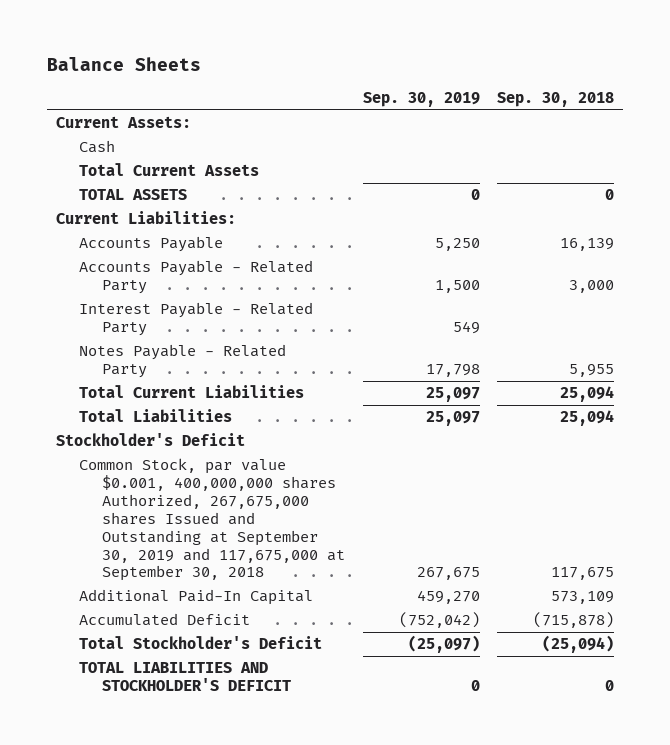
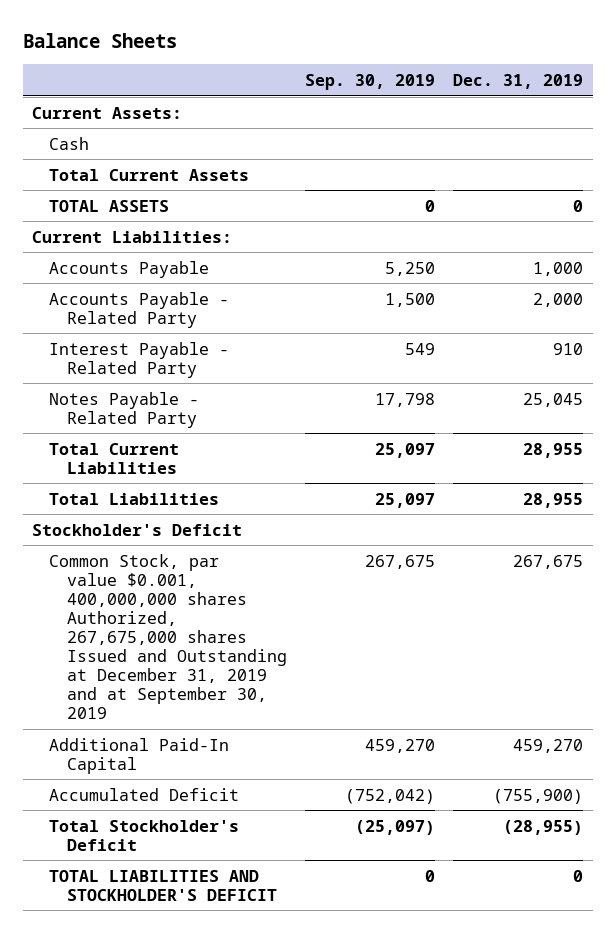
[497,92,615,108] Sep. 30, 2018 -> none
none -> [453,73,584,89] Dec. 31, 2019
[78,458,346,582] Common Stock, par value $0.001, 400,000,000 shares Authorized, 267,675,000 shares Issued and Outstanding at September 30, 2019 and 117,675,000 at September 30, 2018 -> [49,553,288,719] Common Stock, par value $0.001, 400,000,000 shares Authorized, 267,675,000 shares Issued and Outstanding at December 31, 2019 and at September 30, 2019

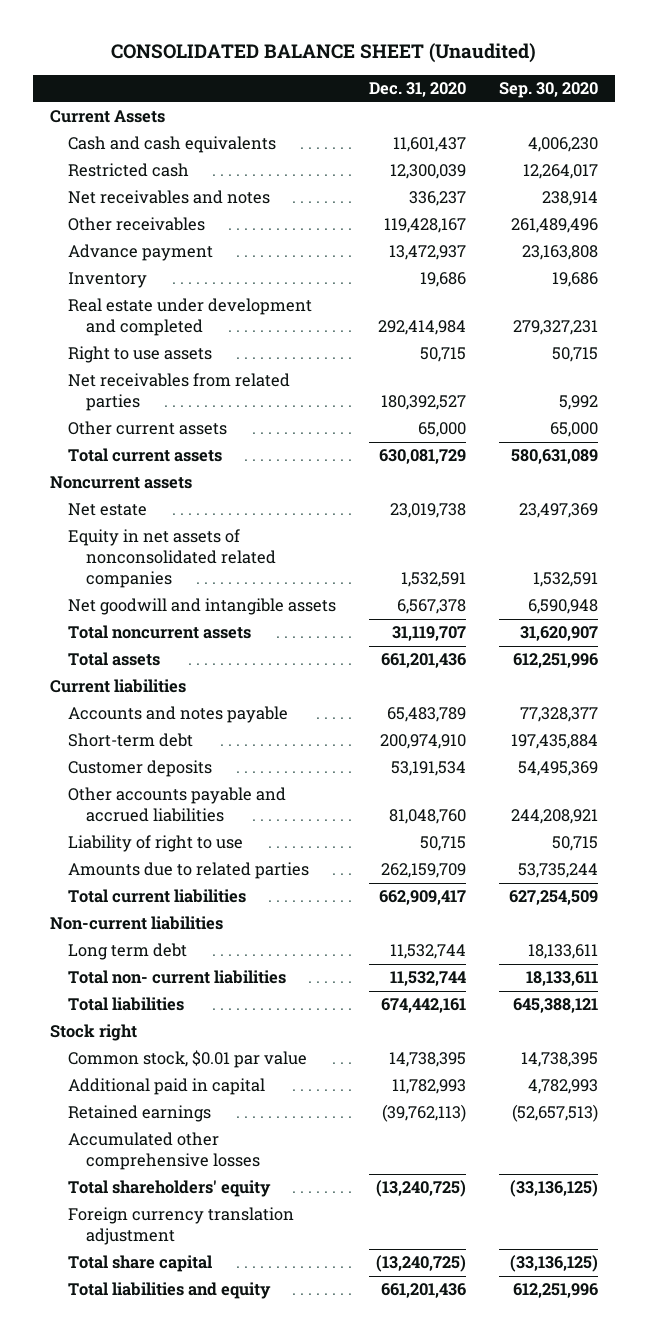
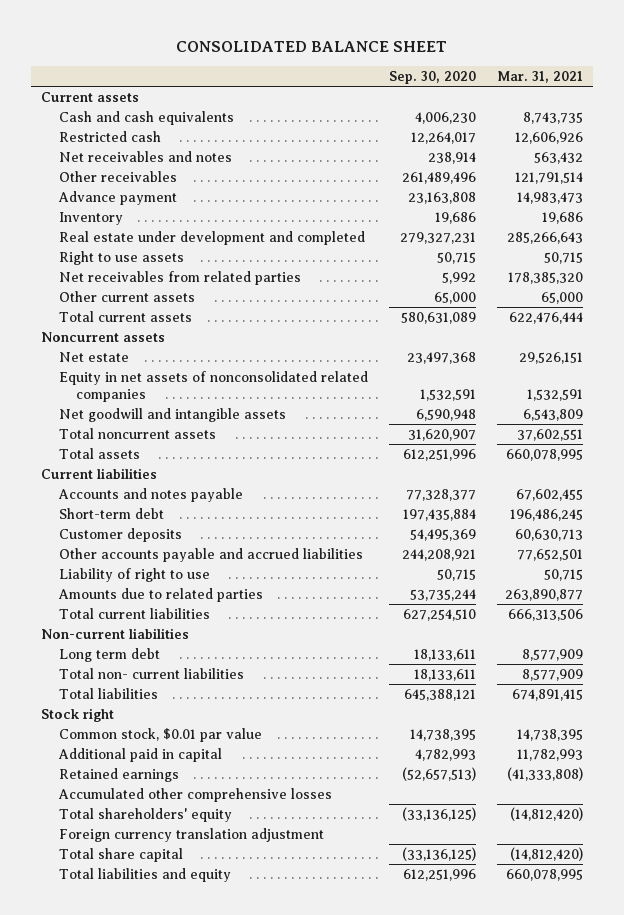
[110,43,536,64] CONSOLIDATED BALANCE SHEET (Unaudited) -> [176,41,448,53] CONSOLIDATED BALANCE SHEET
[368,82,466,98] Dec. 31, 2020 -> none
none -> [496,71,583,84] Mar. 31, 2021
[49,110,165,124] Current Assets -> [41,91,140,102] Current assets
[518,503,598,519] 23,497,369 -> [406,351,476,364] 23,497,368
[508,890,598,906] 627,254,509 -> [402,608,476,621] 627,254,510

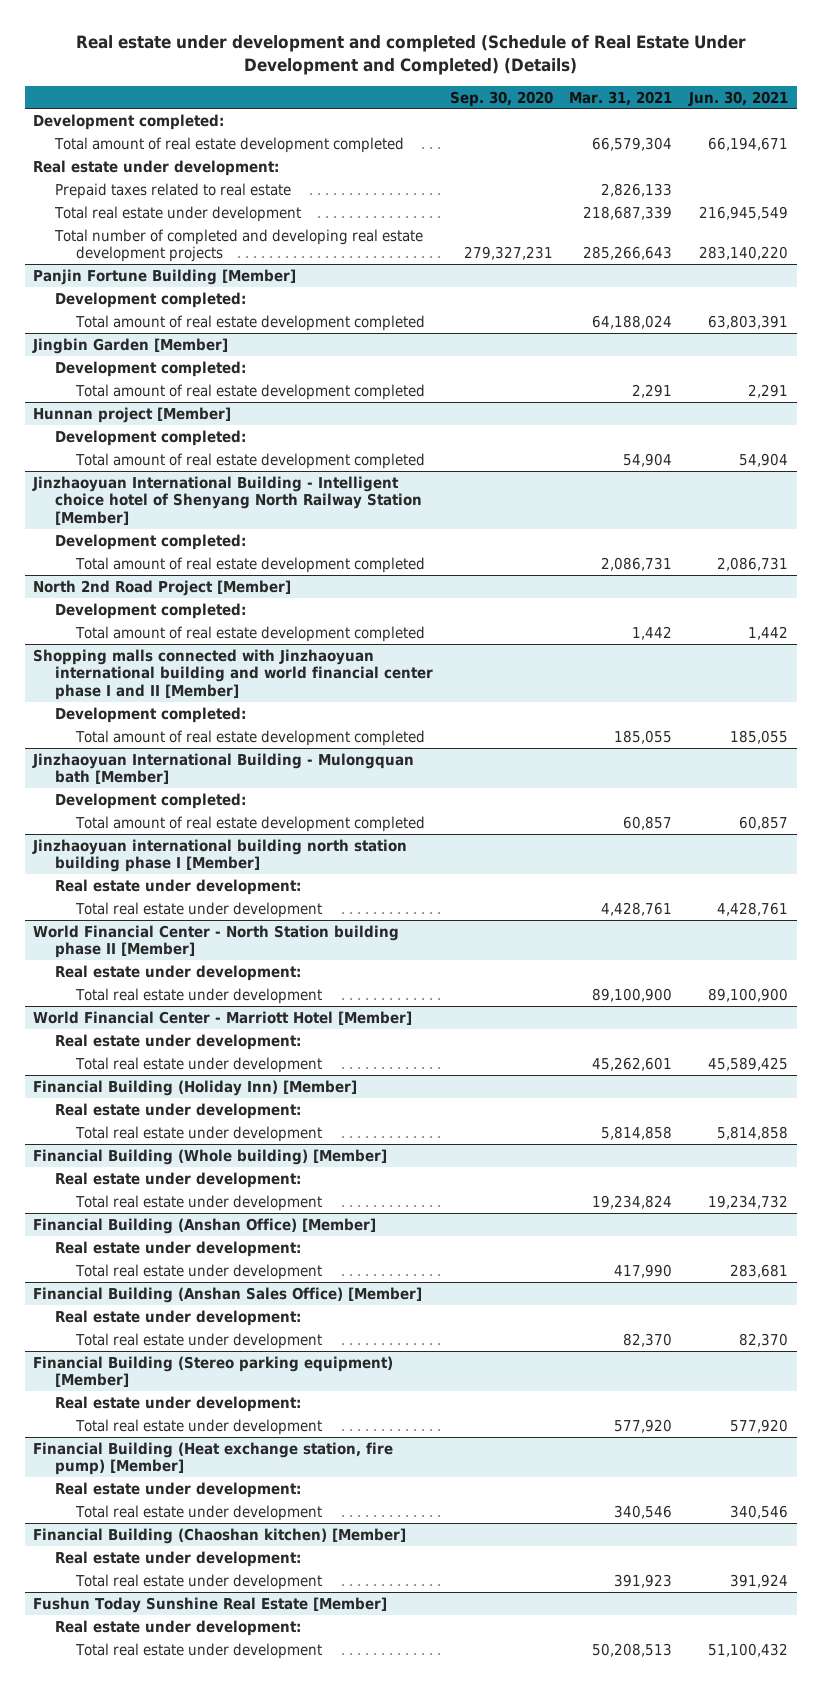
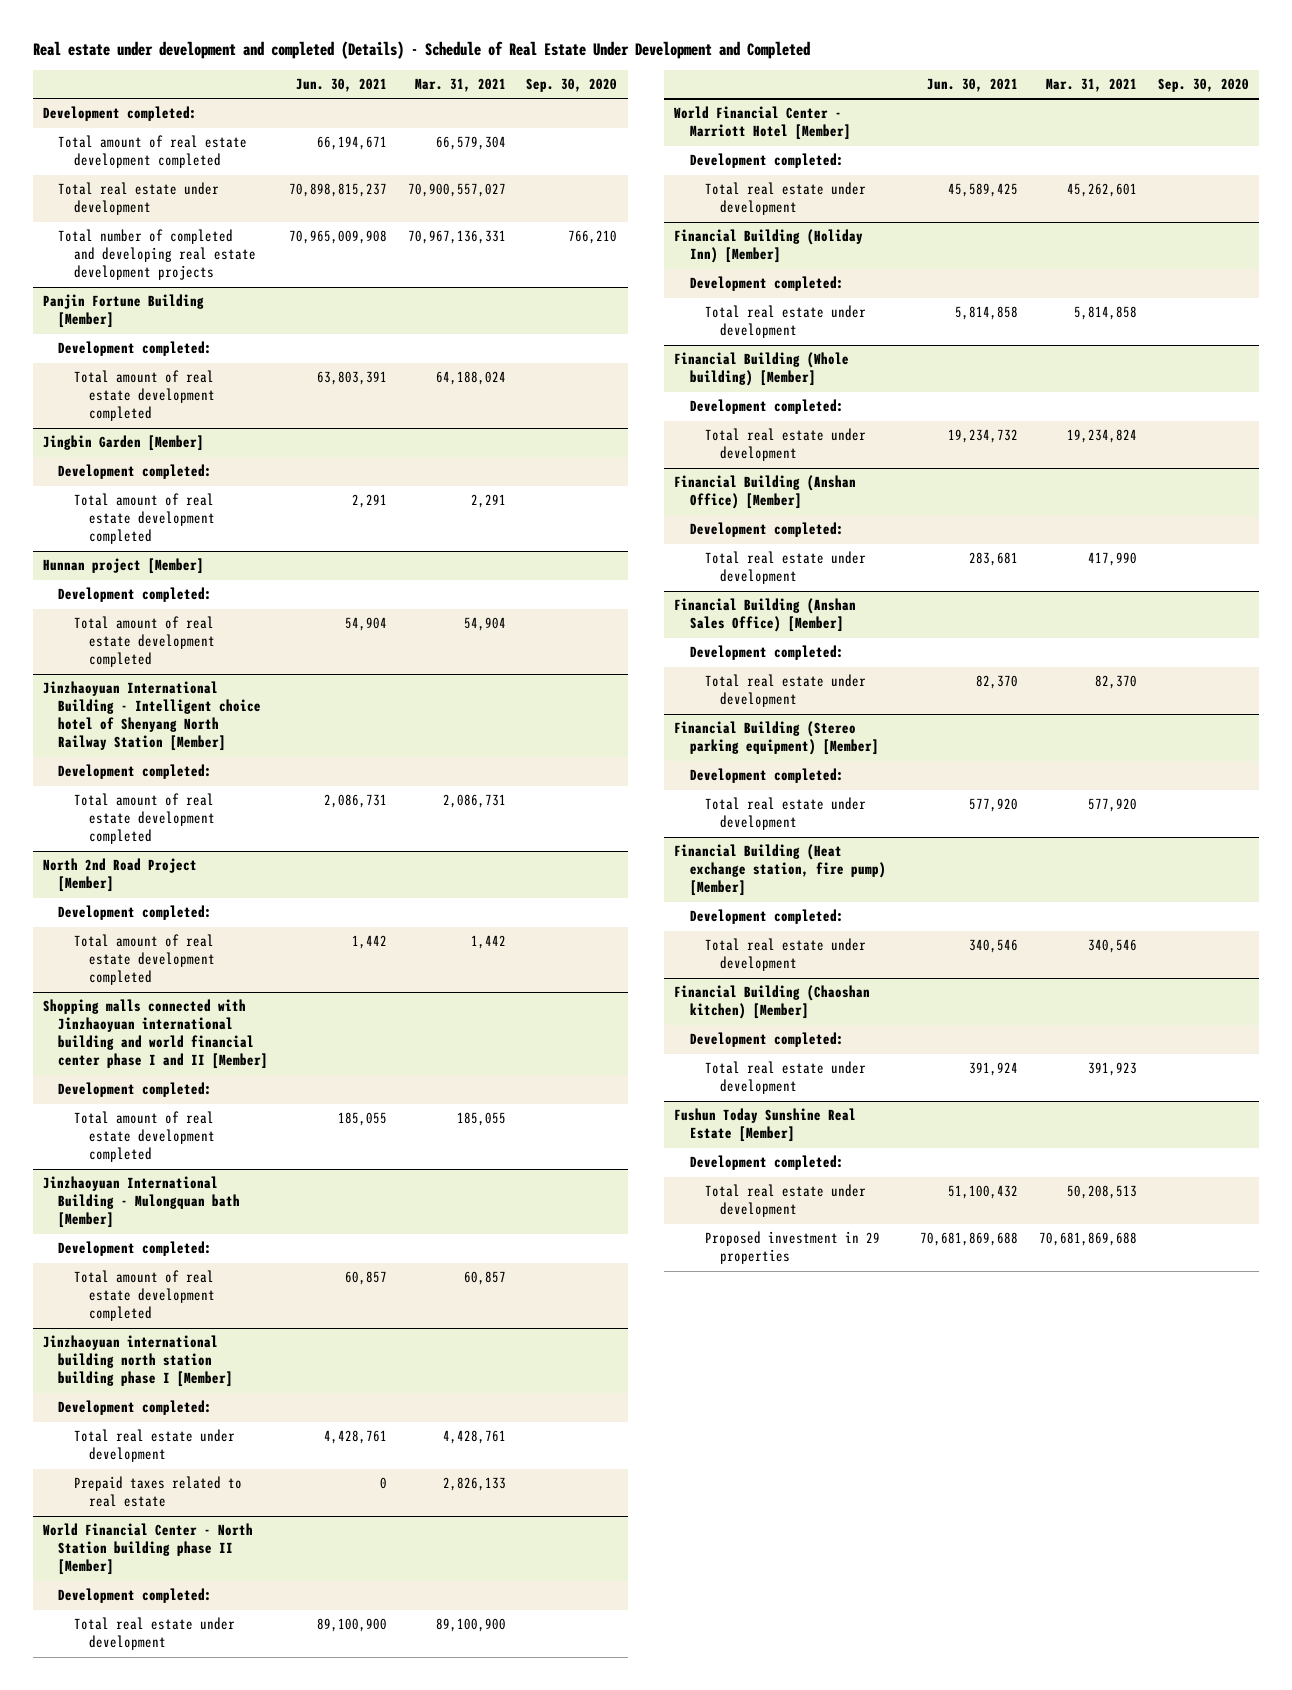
[75,34,746,76] Real estate under development and completed (Schedule of Real Estate Under Development and Completed) (Details) -> [32,41,810,60] Real estate under development and completed (Details) - Schedule of Real Estate Under Development and Completed
[33,159,280,176] Real estate under development: -> none
[54,182,291,199] Prepaid taxes related to real estate -> none
[583,205,673,220] 218,687,339 -> [407,183,506,198] 70,900,557,027
[699,205,789,220] 216,945,549 -> [289,183,388,198] 70,898,815,237
[463,246,553,261] 279,327,231 -> [568,230,618,245] 766,210
[583,246,673,261] 285,266,643 -> [407,230,506,245] 70,967,136,331
[699,246,789,261] 283,140,220 -> [289,230,388,245] 70,965,009,908
[54,878,301,895] Real estate under development: -> none
none -> [58,1400,213,1416] Development completed:
none -> [73,1476,242,1508] Prepaid taxes related to real estate
[54,964,301,981] Real estate under development: -> none
none -> [58,1588,213,1604] Development completed:
[54,1033,301,1050] Real estate under development: -> none
none -> [689,153,844,169] Development completed:
[54,1102,301,1119] Real estate under development: -> none
none -> [689,276,844,292] Development completed:
[54,1171,301,1188] Real estate under development: -> none
none -> [689,399,844,415] Development completed:
[54,1240,301,1257] Real estate under development: -> none
none -> [689,522,844,538] Development completed:
[54,1309,301,1326] Real estate under development: -> none
none -> [689,645,844,661] Development completed:
[54,1395,301,1412] Real estate under development: -> none
none -> [689,768,844,784] Development completed:
[54,1481,301,1498] Real estate under development: -> none
none -> [689,909,844,925] Development completed:
[54,1550,301,1567] Real estate under development: -> none
none -> [689,1032,844,1048] Development completed:
[54,1619,301,1636] Real estate under development: -> none
none -> [689,1155,844,1171] Development completed:
none -> [705,1231,881,1265] Proposed investment in 29 properties

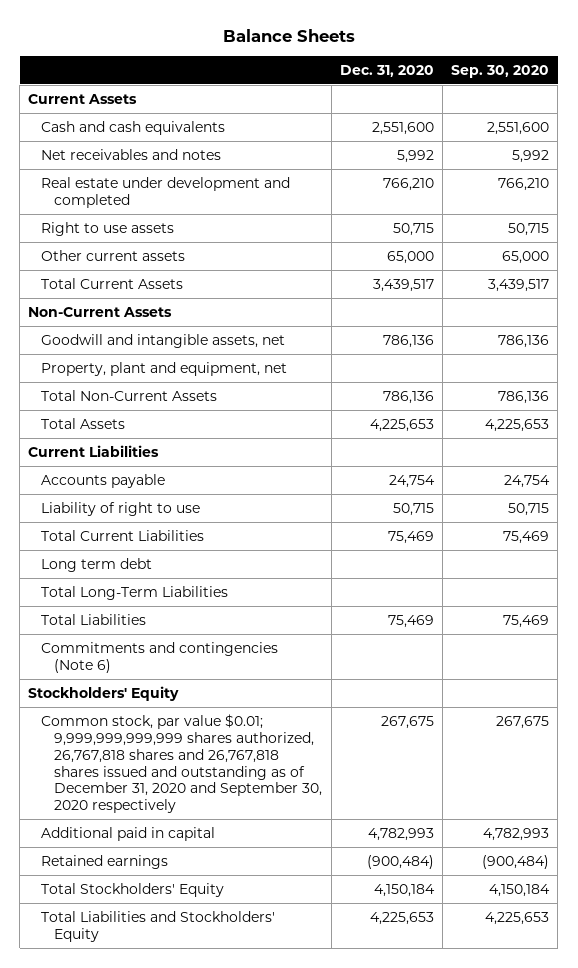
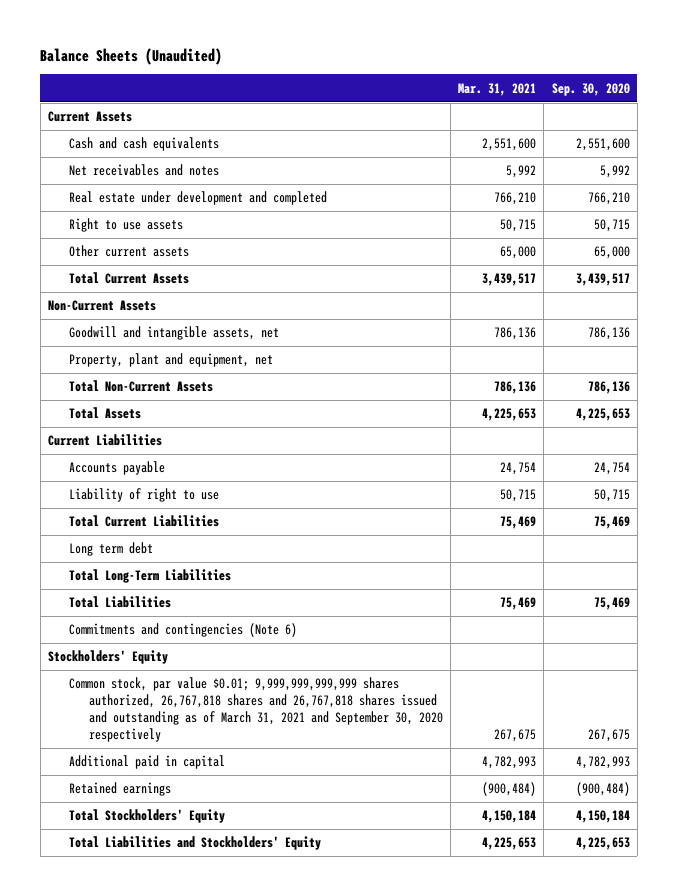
[222,28,355,42] Balance Sheets -> [40,48,223,66] Balance Sheets (Unaudited)
[339,65,434,78] Dec. 31, 2020 -> none
none -> [458,82,537,96] Mar. 31, 2021
[41,713,323,814] Common stock, par value $0.01; 9,999,999,999,999 shares authorized, 26,767,818 shares and 26,767,818 shares issued and outstanding as of December 31, 2020 and September 30, 2020 respectively -> [68,677,444,743] Common stock, par value $0.01; 9,999,999,999,999 shares authorized, 26,767,818 shares and 26,767,818 shares issued and outstanding as of March 31, 2021 and September 30, 2020 respectively

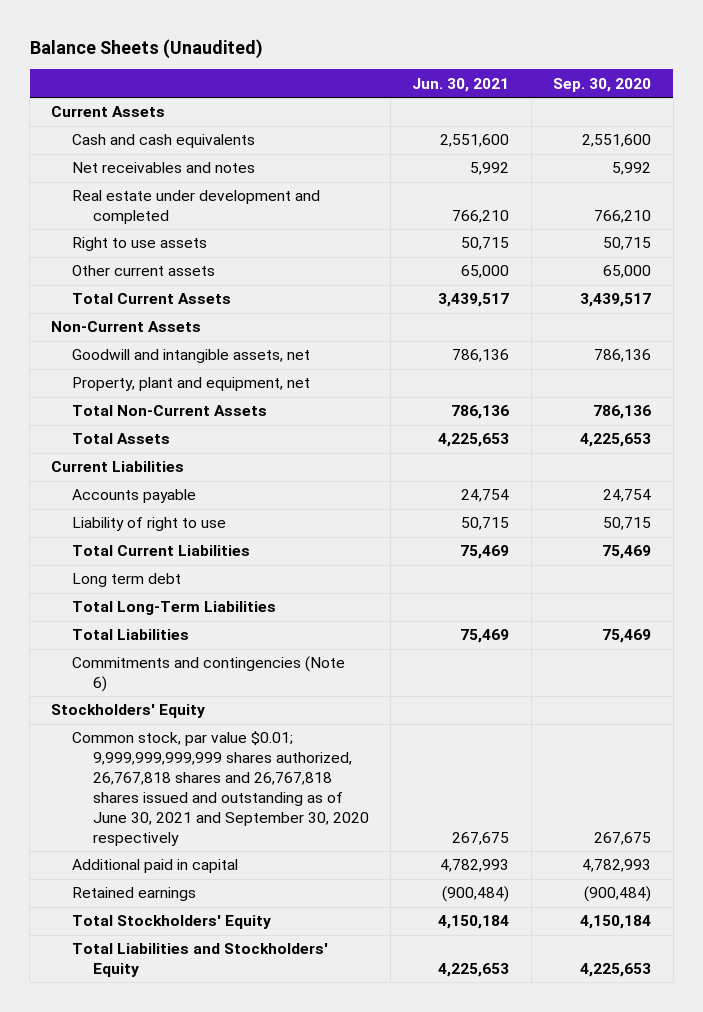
[458,82,537,96] Mar. 31, 2021 -> none
none -> [412,77,510,92] Jun. 30, 2021
[68,677,444,743] Common stock, par value $0.01; 9,999,999,999,999 shares authorized, 26,767,818 shares and 26,767,818 shares issued and outstanding as of March 31, 2021 and September 30, 2020 respectively -> [72,731,369,846] Common stock, par value $0.01; 9,999,999,999,999 shares authorized, 26,767,818 shares and 26,767,818 shares issued and outstanding as of June 30, 2021 and September 30, 2020 respectively

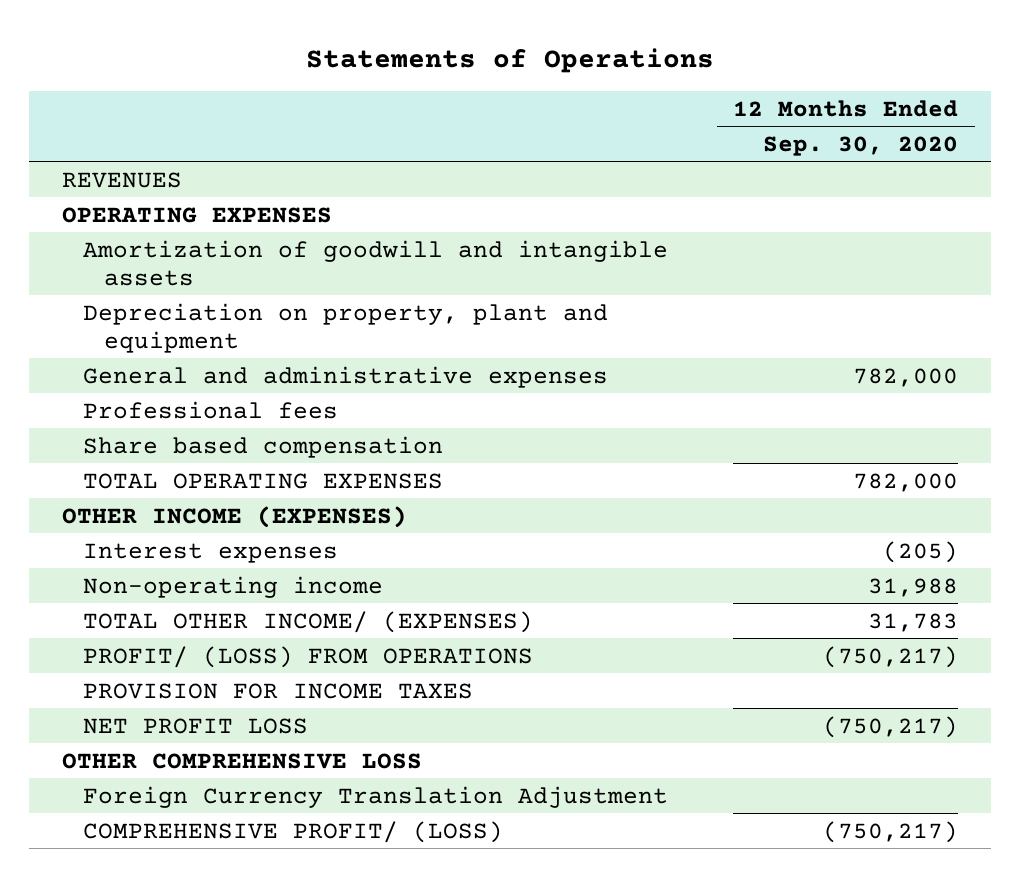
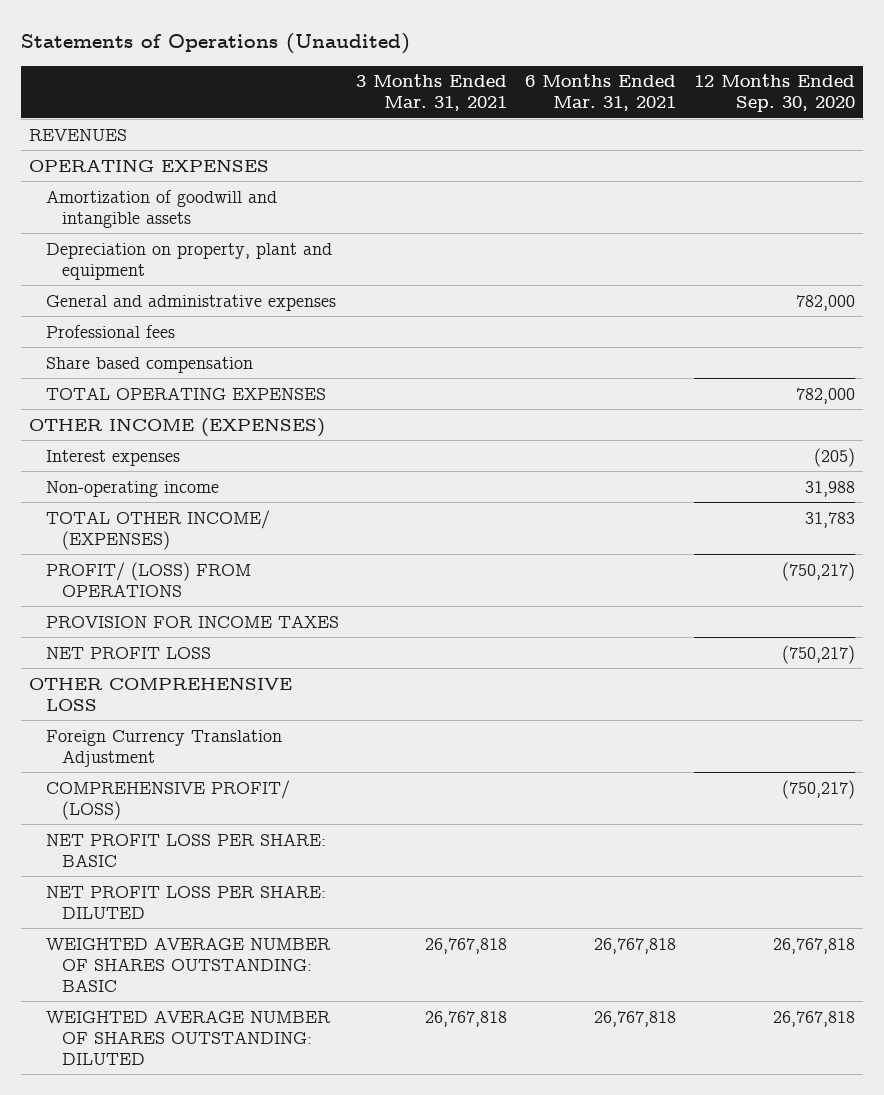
[306,47,715,73] Statements of Operations -> [20,32,410,54] Statements of Operations (Unaudited)
none -> [356,74,508,112] 3 Months Ended Mar. 31, 2021
none -> [524,74,676,112] 6 Months Ended Mar. 31, 2021
none -> [45,832,326,867] NET PROFIT LOSS PER SHARE: BASIC
none -> [45,884,326,919] NET PROFIT LOSS PER SHARE: DILUTED
none -> [45,936,331,992] WEIGHTED AVERAGE NUMBER OF SHARES OUTSTANDING: BASIC
none -> [45,1009,331,1065] WEIGHTED AVERAGE NUMBER OF SHARES OUTSTANDING: DILUTED

